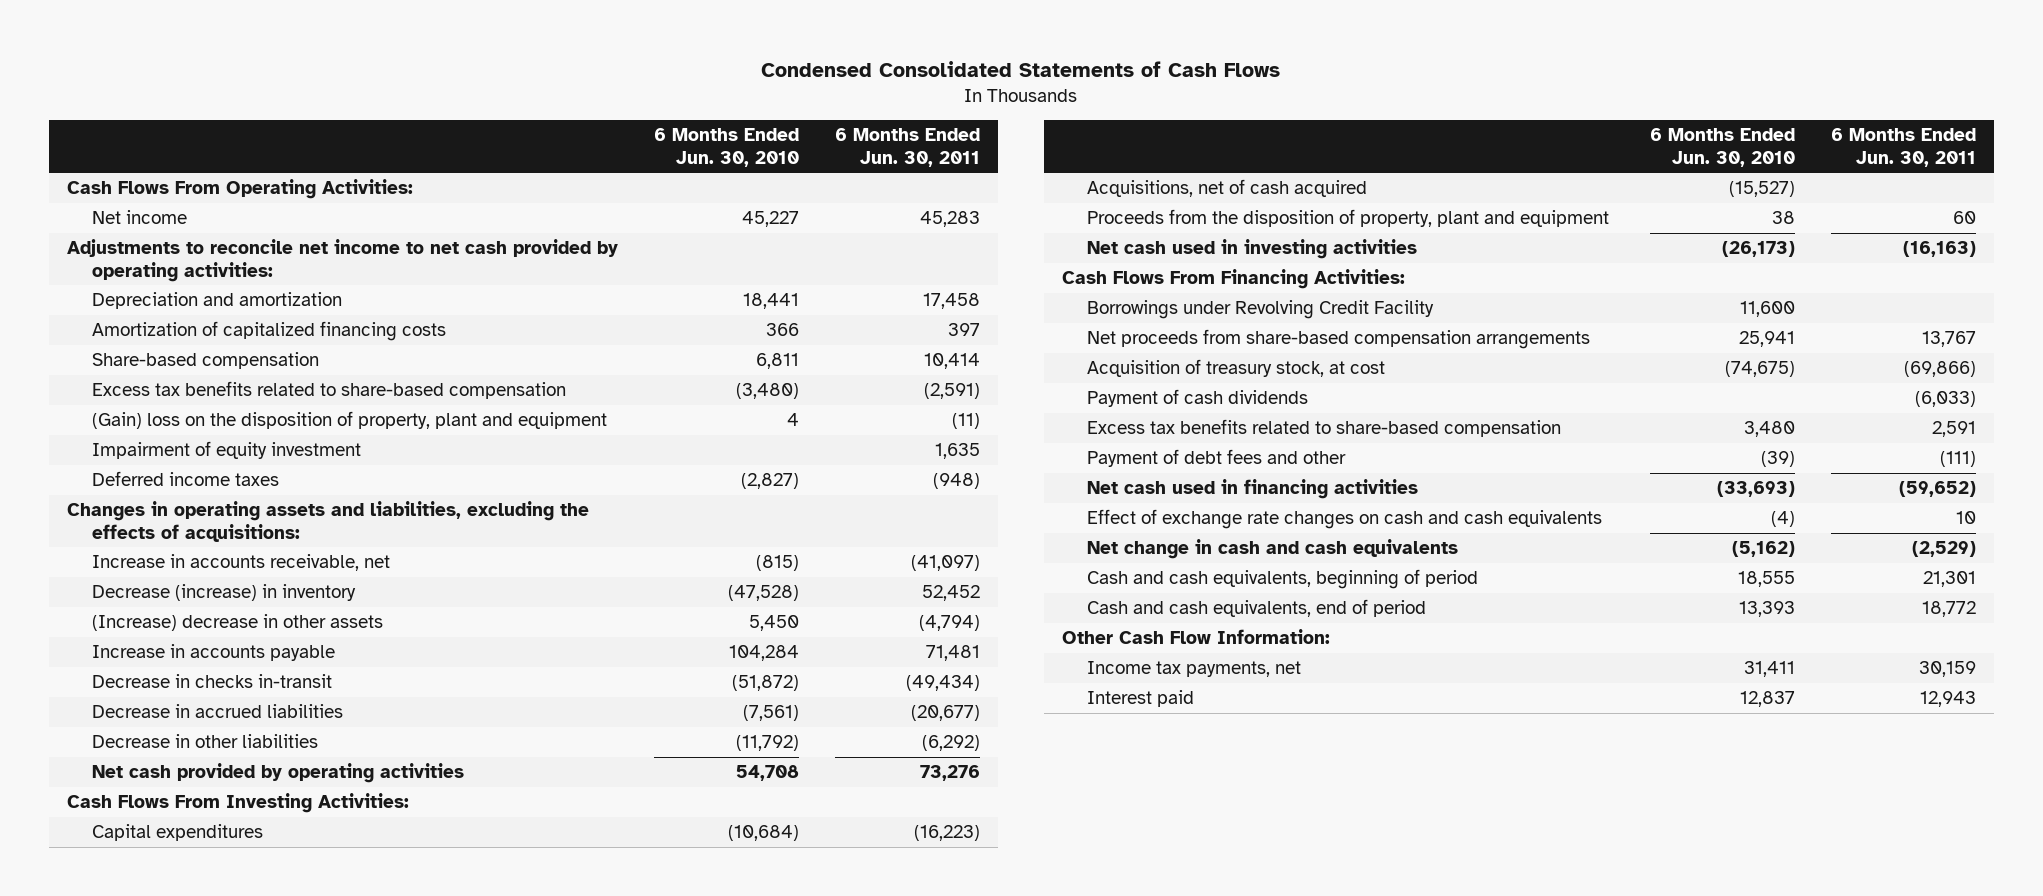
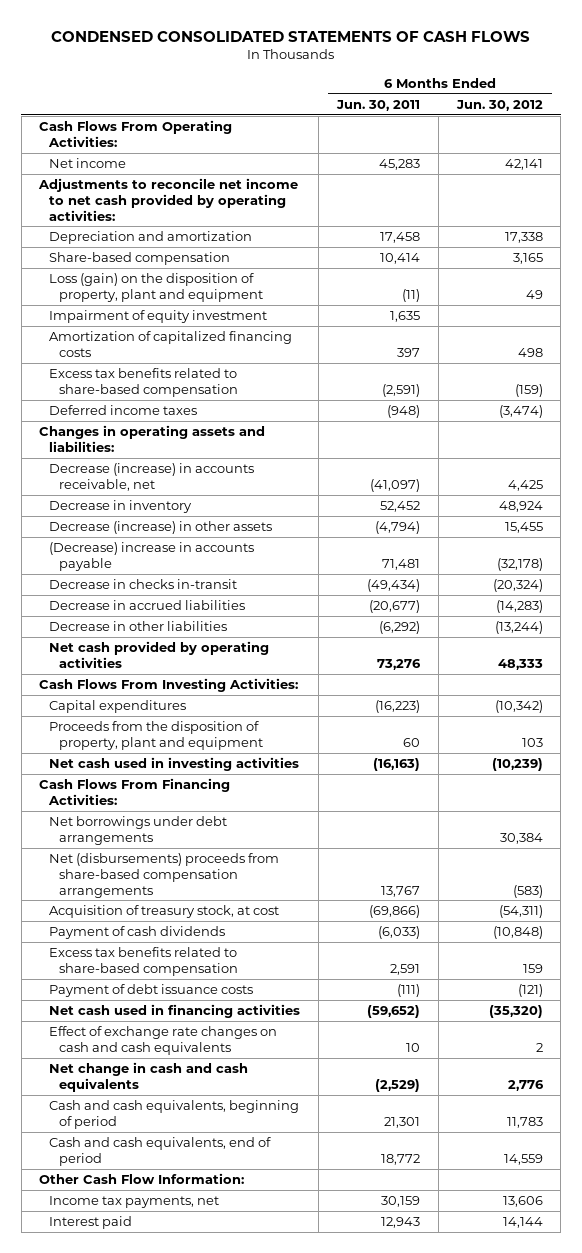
[761,60,1281,77] Condensed Consolidated Statements of Cash Flows -> [51,30,531,42] CONDENSED CONSOLIDATED STATEMENTS OF CASH FLOWS
[654,127,800,167] 6 Months Ended Jun. 30, 2010 -> none
none -> [455,99,543,111] Jun. 30, 2012
[91,411,607,430] (Gain) loss on the disposition of property, plant and equipment -> [49,273,264,302] Loss (gain) on the disposition of property, plant and equipment
[91,321,446,342] Amortization of capitalized financing costs -> [49,331,293,357] Amortization of capitalized financing costs
[91,381,566,400] Excess tax benefits related to share-based compensation -> [49,368,239,397] Excess tax benefits related to share-based compensation
[66,501,589,542] Changes in operating assets and liabilities, excluding the effects of acquisitions: -> [39,425,266,452] Changes in operating assets and liabilities:
[91,554,390,572] Increase in accounts receivable, net -> [49,463,255,491] Decrease (increase) in accounts receivable, net
[91,584,356,602] Decrease (increase) in inventory -> [49,500,193,514] Decrease in inventory
[91,614,383,632] (Increase) decrease in other assets -> [49,521,273,535] Decrease (increase) in other assets
[91,644,335,662] Increase in accounts payable -> [49,542,255,571] (Decrease) increase in accounts payable
[1087,179,1368,198] Acquisitions, net of cash acquired -> none
[1087,300,1435,320] Borrowings under Revolving Credit Facility -> none
none -> [49,816,228,845] Net borrowings under debt arrangements
[1087,329,1591,350] Net proceeds from share-based compensation arrangements -> [49,853,280,898] Net (disbursements) proceeds from share-based compensation arrangements
[1087,449,1347,468] Payment of debt fees and other -> [49,984,254,998] Payment of debt issuance costs

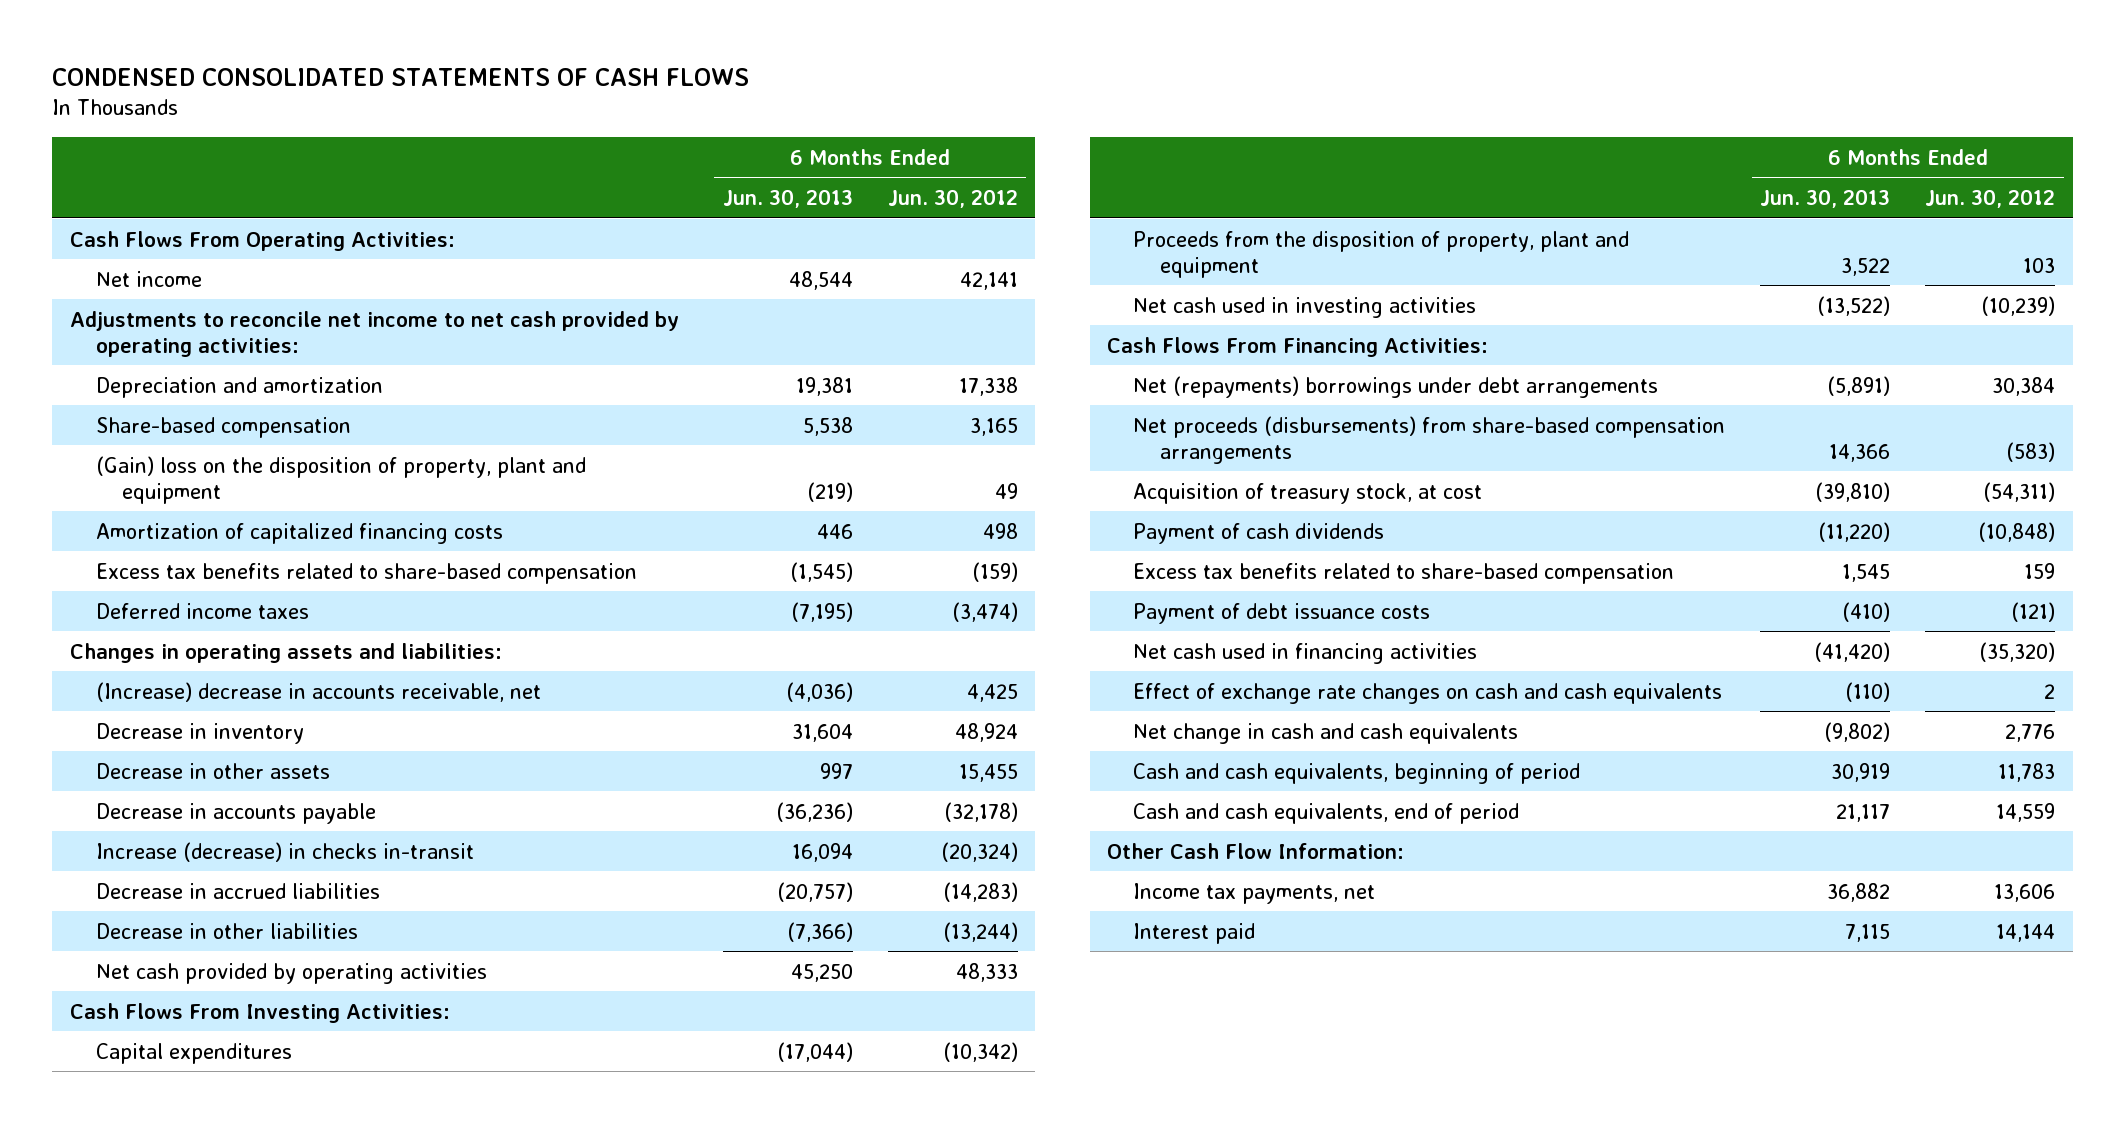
[336,99,421,111] Jun. 30, 2011 -> none
none -> [722,189,853,209] Jun. 30, 2013
[49,310,268,324] Impairment of equity investment -> none
[49,273,264,302] Loss (gain) on the disposition of property, plant and equipment -> [95,455,586,504] (Gain) loss on the disposition of property, plant and equipment
[49,463,255,491] Decrease (increase) in accounts receivable, net -> [95,681,541,702] (Increase) decrease in accounts receivable, net
[49,521,273,535] Decrease (increase) in other assets -> [95,762,330,779] Decrease in other assets
[49,542,255,571] (Decrease) increase in accounts payable -> [95,802,376,824] Decrease in accounts payable
[49,579,238,590] Decrease in checks in-transit -> [95,841,474,862] Increase (decrease) in checks in-transit
[49,816,228,845] Net borrowings under debt arrangements -> [1133,375,1659,398] Net (repayments) borrowings under debt arrangements
[49,853,280,898] Net (disbursements) proceeds from share-based compensation arrangements -> [1133,415,1726,464] Net proceeds (disbursements) from share-based compensation arrangements

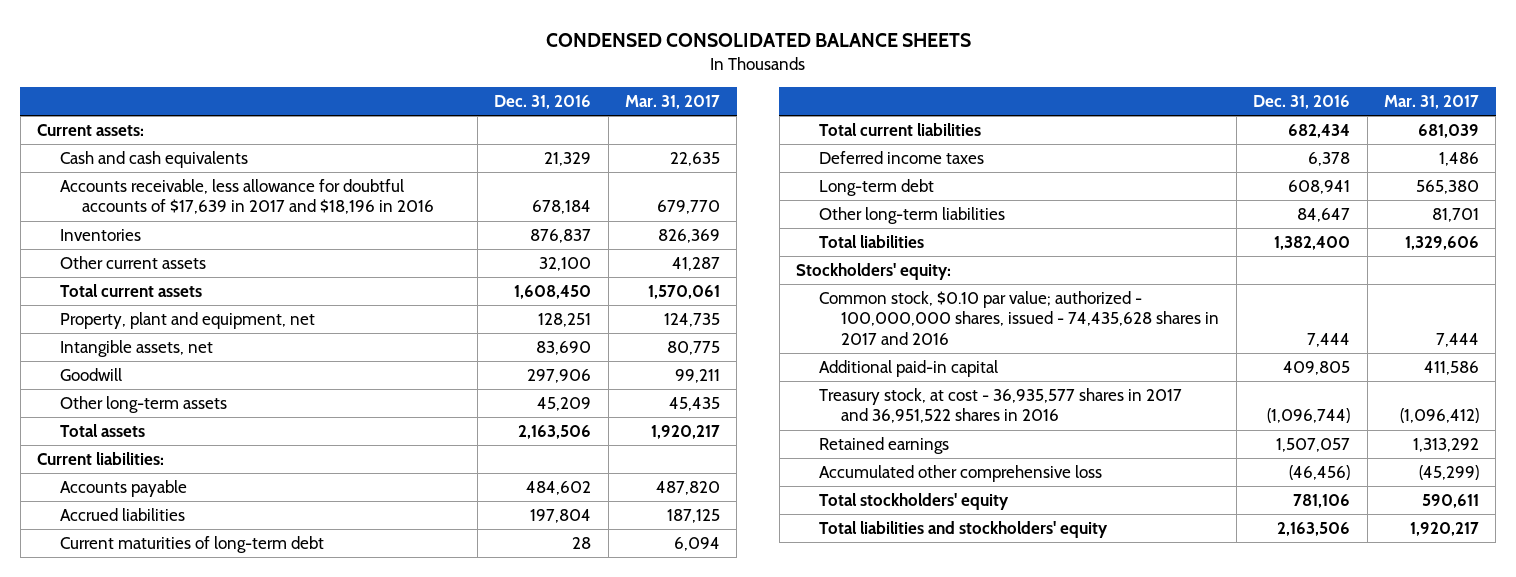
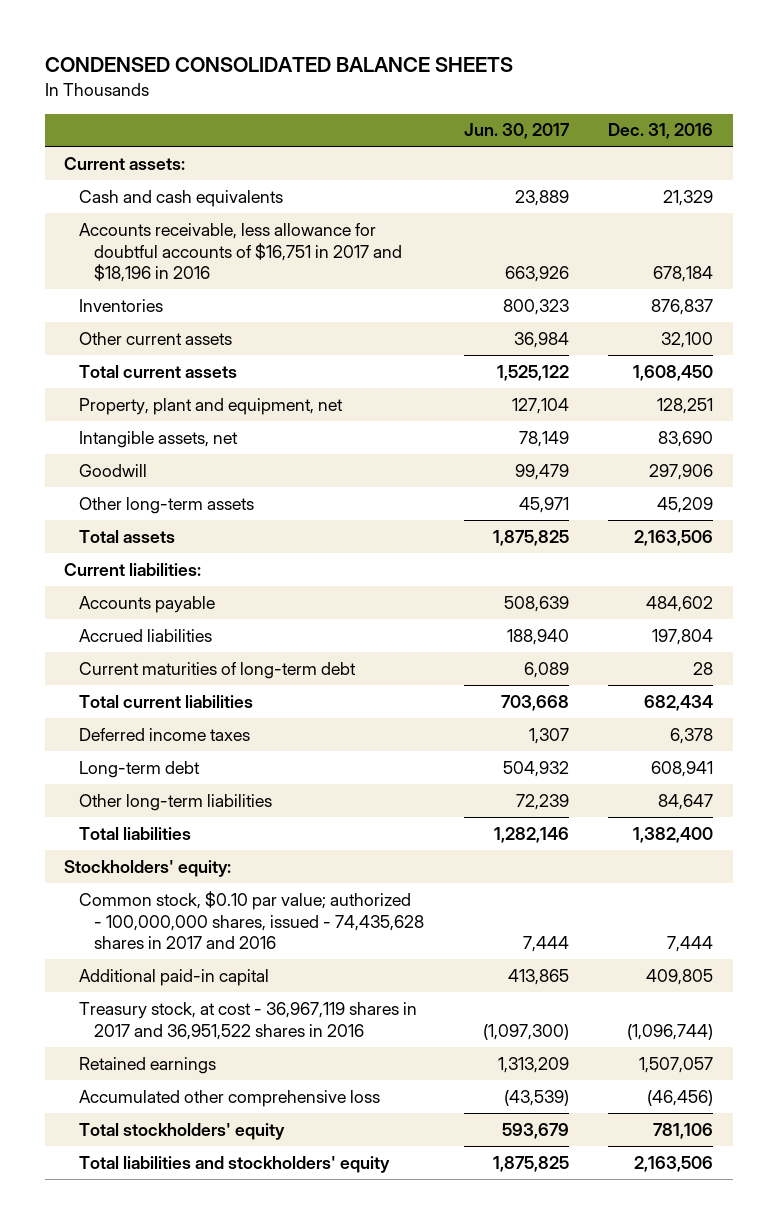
[625,95,721,110] Mar. 31, 2017 -> none
none -> [463,123,570,140] Jun. 30, 2017
[59,179,435,215] Accounts receivable, less allowance for doubtful accounts of $17,639 in 2017 and $18,196 in 2016 -> [79,222,403,283] Accounts receivable, less allowance for doubtful accounts of $16,751 in 2017 and $18,196 in 2016
[818,388,1182,424] Treasury stock, at cost - 36,935,577 shares in 2017 and 36,951,522 shares in 2016 -> [79,1001,418,1040] Treasury stock, at cost - 36,967,119 shares in 2017 and 36,951,522 shares in 2016

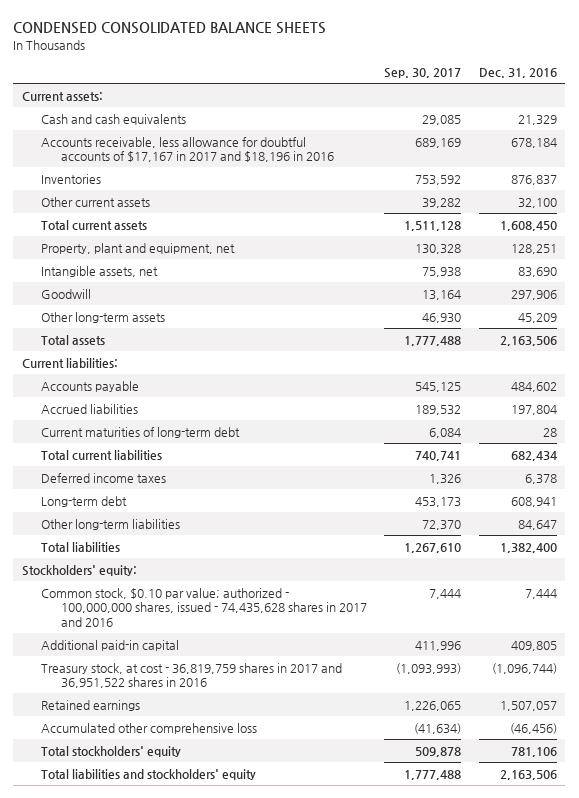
[463,123,570,140] Jun. 30, 2017 -> none
none -> [384,68,462,79] Sep. 30, 2017
[79,222,403,283] Accounts receivable, less allowance for doubtful accounts of $16,751 in 2017 and $18,196 in 2016 -> [41,136,334,163] Accounts receivable, less allowance for doubtful accounts of $17,167 in 2017 and $18,196 in 2016
[79,1001,418,1040] Treasury stock, at cost - 36,967,119 shares in 2017 and 36,951,522 shares in 2016 -> [41,662,343,689] Treasury stock, at cost - 36,819,759 shares in 2017 and 36,951,522 shares in 2016

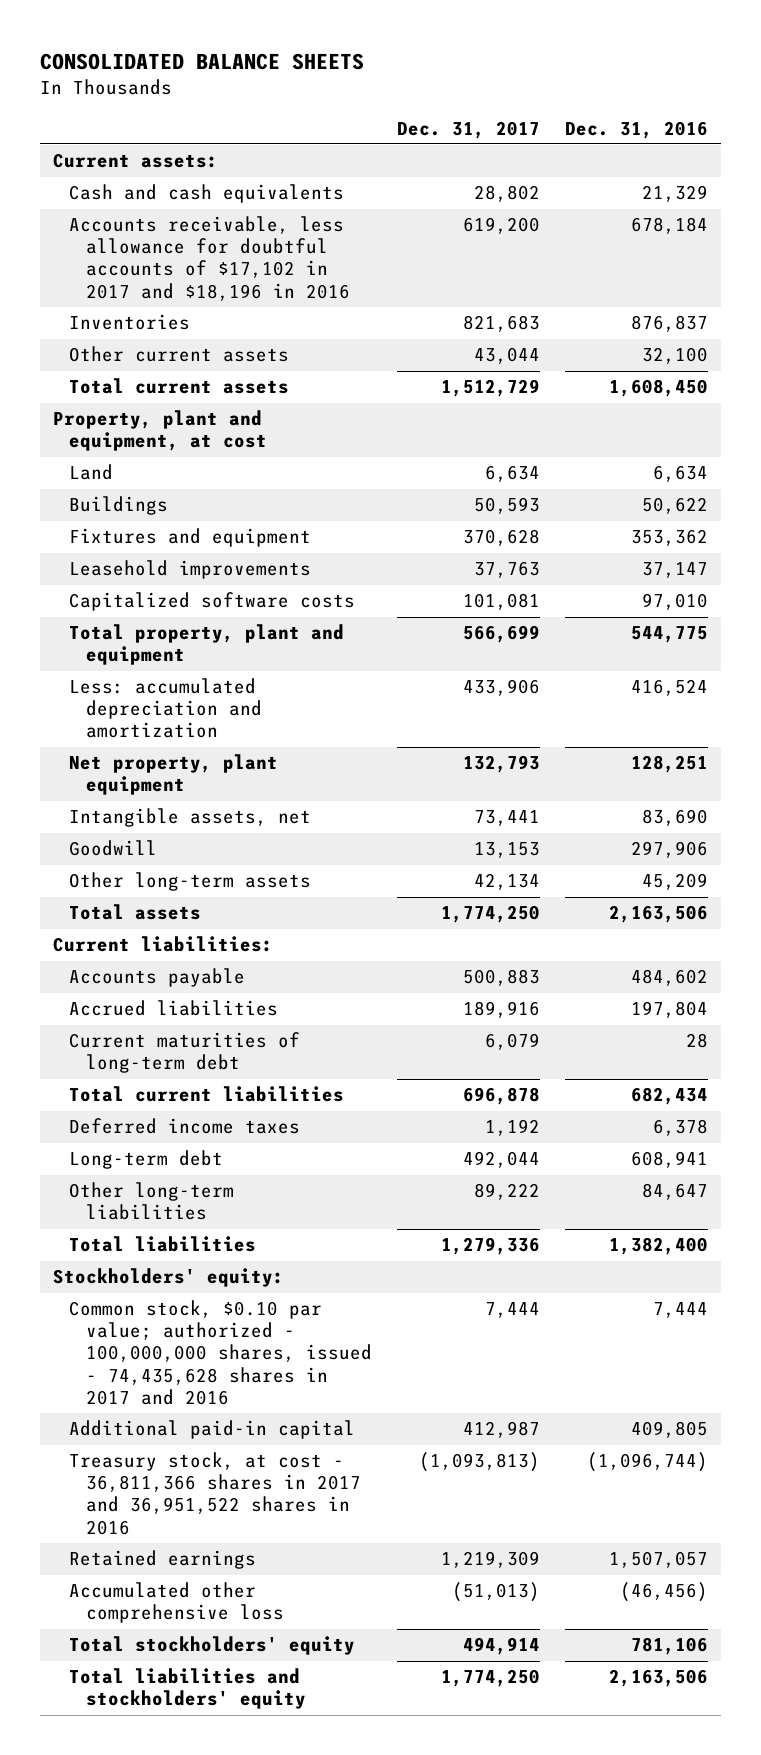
[13,22,327,35] CONDENSED CONSOLIDATED BALANCE SHEETS -> [39,52,364,70] CONSOLIDATED BALANCE SHEETS
[384,68,462,79] Sep. 30, 2017 -> none
none -> [397,120,541,139] Dec. 31, 2017
[41,136,334,163] Accounts receivable, less allowance for doubtful accounts of $17,167 in 2017 and $18,196 in 2016 -> [69,216,350,301] Accounts receivable, less allowance for doubtful accounts of $17,102 in 2017 and $18,196 in 2016
none -> [52,410,268,452] Property, plant and equipment, at cost
none -> [69,464,114,481] Land
none -> [69,496,169,516] Buildings
none -> [69,528,312,548] Fixtures and equipment
none -> [69,560,312,580] Leasehold improvements
none -> [69,592,356,612] Capitalized software costs
none -> [69,624,345,666] Total property, plant and equipment
none -> [69,678,262,739] Less: accumulated depreciation and amortization
[41,242,236,254] Property, plant and equipment, net -> [69,754,279,796] Net property, plant equipment
[41,662,343,689] Treasury stock, at cost - 36,819,759 shares in 2017 and 36,951,522 shares in 2016 -> [69,1452,361,1535] Treasury stock, at cost - 36,811,366 shares in 2017 and 36,951,522 shares in 2016

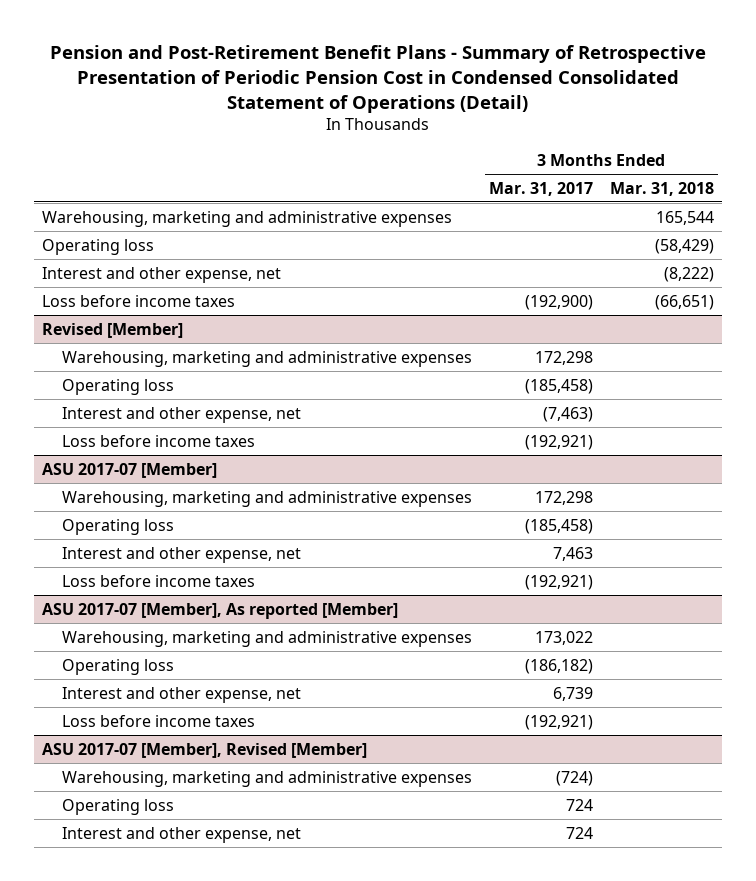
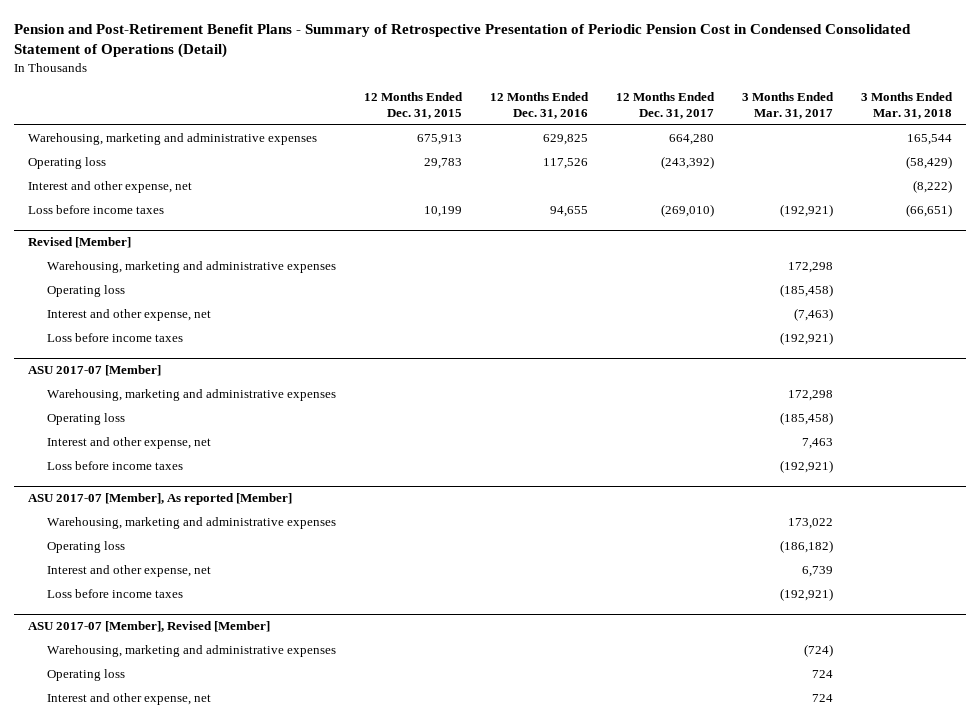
none -> [364,91,464,120] 12 Months Ended Dec. 31, 2015
none -> [490,91,590,120] 12 Months Ended Dec. 31, 2016
none -> [616,91,716,120] 12 Months Ended Dec. 31, 2017
[524,294,593,310] (192,900) -> [780,204,834,218] (192,921)

